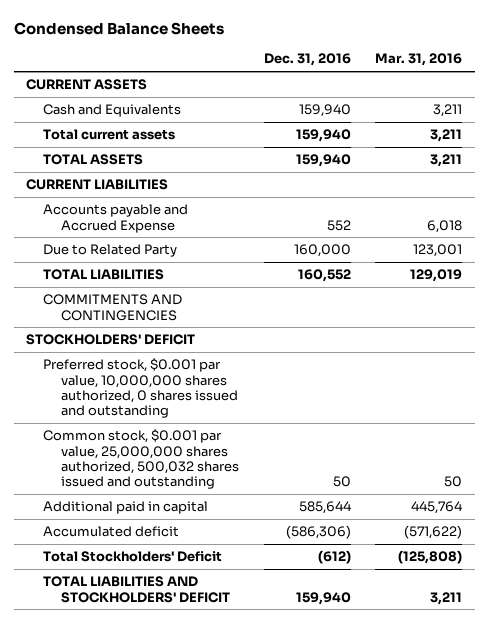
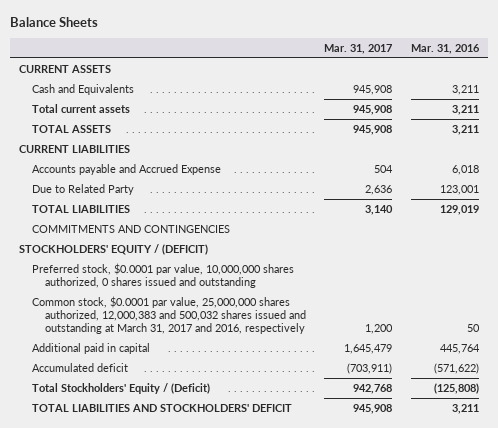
[13,21,224,35] Condensed Balance Sheets -> [10,17,99,28] Balance Sheets
[263,53,351,67] Dec. 31, 2016 -> none
none -> [324,44,393,55] Mar. 31, 2017
[25,334,195,346] STOCKHOLDERS' DEFICIT -> [19,243,209,255] STOCKHOLDERS' EQUITY / (DEFICIT)
[43,358,238,419] Preferred stock, $0.001 par value, 10,000,000 shares authorized, 0 shares issued and outstanding -> [32,262,295,288] Preferred stock, $0.0001 par value, 10,000,000 shares authorized, 0 shares issued and outstanding
[43,429,239,490] Common stock, $0.001 par value, 25,000,000 shares authorized, 500,032 shares issued and outstanding -> [32,295,306,335] Common stock, $0.0001 par value, 25,000,000 shares authorized, 12,000,383 and 500,032 shares issued and outstanding at March 31, 2017 and 2016, respectively
[43,551,223,563] Total Stockholders' Deficit -> [32,382,211,394] Total Stockholders' Equity / (Deficit)

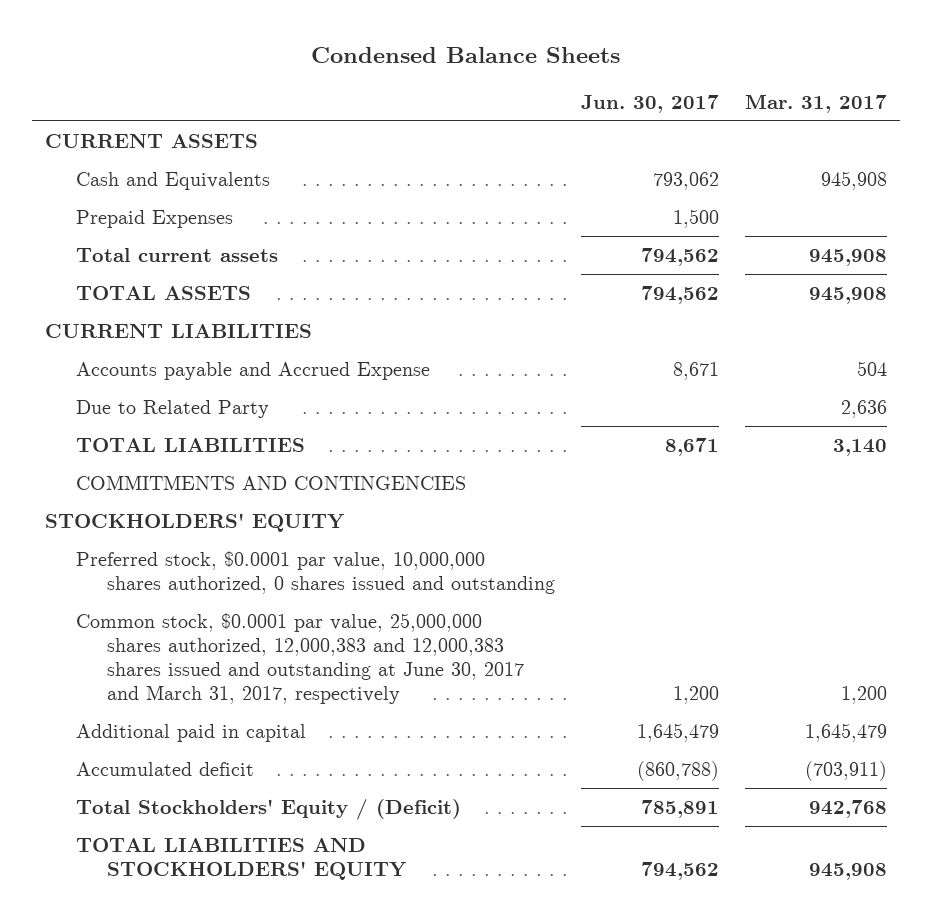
[10,17,99,28] Balance Sheets -> [311,47,621,64] Condensed Balance Sheets
[411,44,481,55] Mar. 31, 2016 -> none
none -> [580,94,719,113] Jun. 30, 2017
none -> [76,209,234,228] Prepaid Expenses
[19,243,209,255] STOCKHOLDERS' EQUITY / (DEFICIT) -> [45,512,345,532] STOCKHOLDERS' EQUITY
[32,295,306,335] Common stock, $0.0001 par value, 25,000,000 shares authorized, 12,000,383 and 500,032 shares issued and outstanding at March 31, 2017 and 2016, respectively -> [76,612,524,705] Common stock, $0.0001 par value, 25,000,000 shares authorized, 12,000,383 and 12,000,383 shares issued and outstanding at June 30, 2017 and March 31, 2017, respectively
[32,403,293,412] TOTAL LIABILITIES AND STOCKHOLDERS' DEFICIT -> [76,837,406,880] TOTAL LIABILITIES AND STOCKHOLDERS' EQUITY

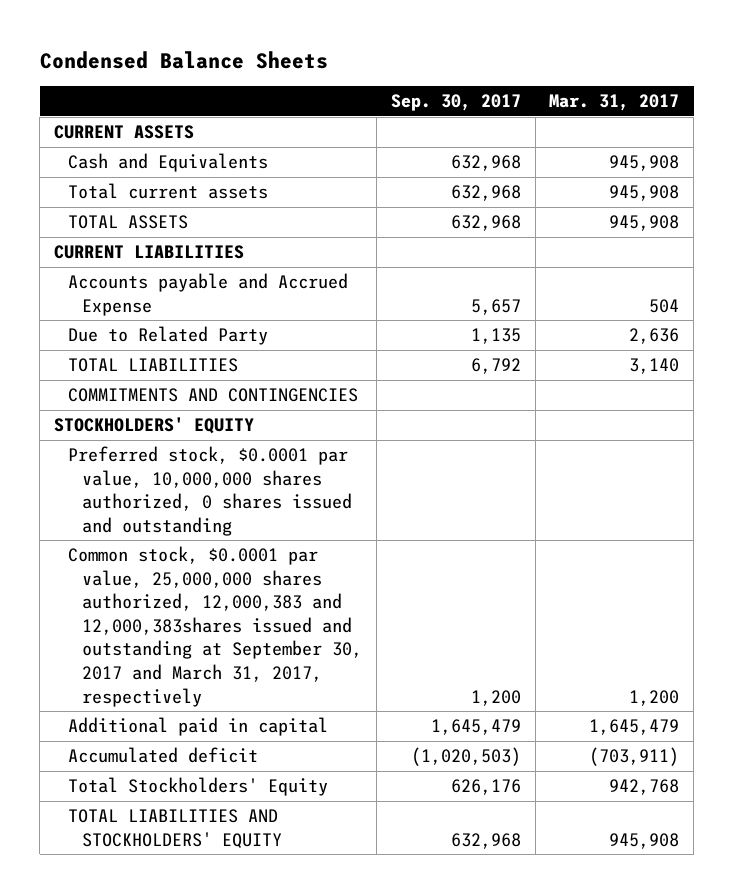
[580,94,719,113] Jun. 30, 2017 -> none
none -> [390,94,521,112] Sep. 30, 2017
[76,209,234,228] Prepaid Expenses -> none
[76,612,524,705] Common stock, $0.0001 par value, 25,000,000 shares authorized, 12,000,383 and 12,000,383 shares issued and outstanding at June 30, 2017 and March 31, 2017, respectively -> [68,546,363,707] Common stock, $0.0001 par value, 25,000,000 shares authorized, 12,000,383 and 12,000,383shares issued and outstanding at September 30, 2017 and March 31, 2017, respectively
[76,798,462,820] Total Stockholders' Equity / (Deficit) -> [68,777,329,797] Total Stockholders' Equity

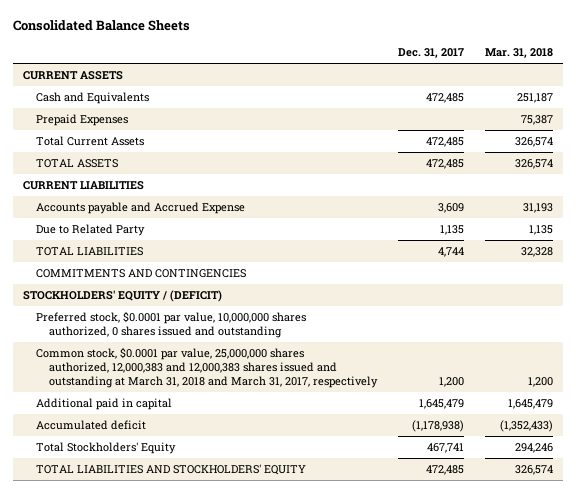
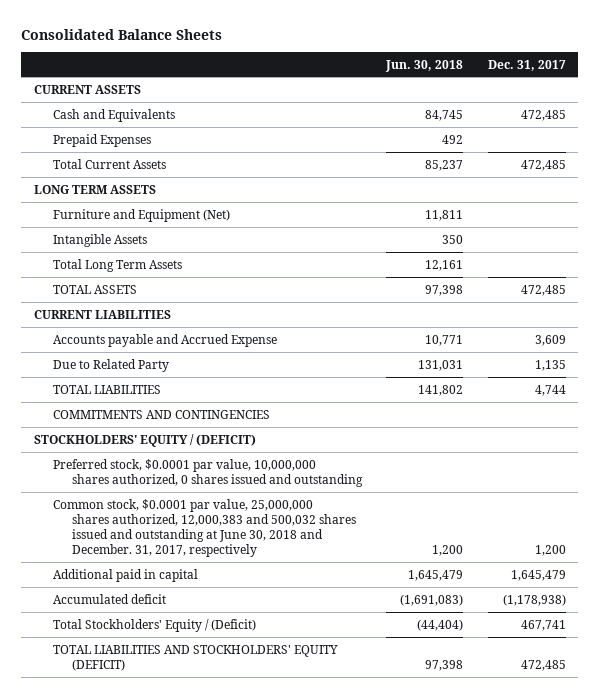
[484,48,553,59] Mar. 31, 2018 -> none
none -> [385,59,464,72] Jun. 30, 2018
none -> [33,184,156,194] LONG TERM ASSETS
none -> [52,208,230,222] Furniture and Equipment (Net)
none -> [52,233,147,247] Intangible Assets
none -> [52,258,182,272] Total Long Term Assets
[36,347,379,388] Common stock, $0.0001 par value, 25,000,000 shares authorized, 12,000,383 and 12,000,383 shares issued and outstanding at March 31, 2018 and March 31, 2017, respectively -> [52,498,356,557] Common stock, $0.0001 par value, 25,000,000 shares authorized, 12,000,383 and 500,032 shares issued and outstanding at June 30, 2018 and December. 31, 2017, respectively
[36,442,177,455] Total Stockholders' Equity -> [52,618,256,632] Total Stockholders' Equity / (Deficit)
[36,464,307,476] TOTAL LIABILITIES AND STOCKHOLDERS' EQUITY -> [52,644,338,671] TOTAL LIABILITIES AND STOCKHOLDERS' EQUITY (DEFICIT)

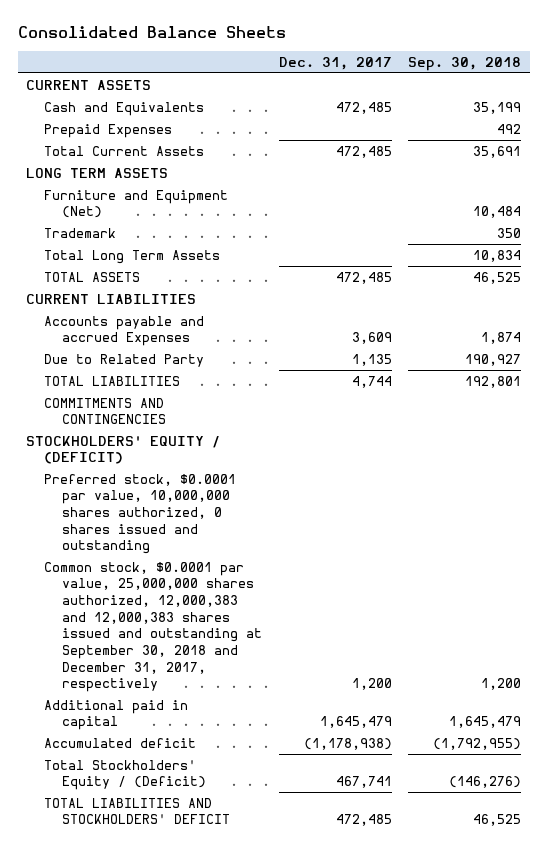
[385,59,464,72] Jun. 30, 2018 -> none
none -> [408,56,522,71] Sep. 30, 2018
[52,233,147,247] Intangible Assets -> [44,227,117,238] Trademark
[52,333,277,347] Accounts payable and Accrued Expense -> [44,315,205,347] Accounts payable and accrued Expenses
[52,498,356,557] Common stock, $0.0001 par value, 25,000,000 shares authorized, 12,000,383 and 500,032 shares issued and outstanding at June 30, 2018 and December. 31, 2017, respectively -> [44,561,262,693] Common stock, $0.0001 par value, 25,000,000 shares authorized, 12,000,383 and 12,000,383 shares issued and outstanding at September 30, 2018 and December 31, 2017, respectively
[52,644,338,671] TOTAL LIABILITIES AND STOCKHOLDERS' EQUITY (DEFICIT) -> [44,797,230,825] TOTAL LIABILITIES AND STOCKHOLDERS' DEFICIT

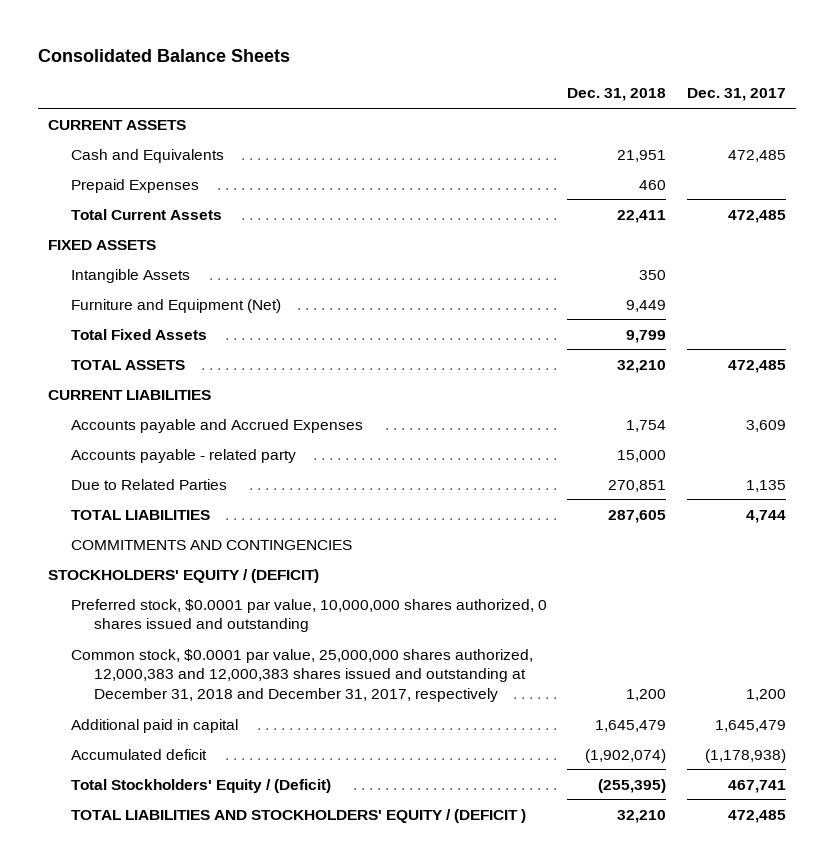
[408,56,522,71] Sep. 30, 2018 -> none
none -> [567,88,667,102] Dec. 31, 2018
[26,167,169,178] LONG TERM ASSETS -> [48,239,157,250] FIXED ASSETS
none -> [71,268,191,283] Intangible Assets
[44,227,117,238] Trademark -> none
[44,249,221,264] Total Long Term Assets -> [71,328,208,340] Total Fixed Assets
[44,315,205,347] Accounts payable and accrued Expenses -> [71,418,364,433] Accounts payable and Accrued Expenses
none -> [71,448,297,463] Accounts payable - related party
[44,353,205,367] Due to Related Party -> [71,478,228,490] Due to Related Parties
[44,561,262,693] Common stock, $0.0001 par value, 25,000,000 shares authorized, 12,000,383 and 12,000,383 shares issued and outstanding at September 30, 2018 and December 31, 2017, respectively -> [71,648,534,703] Common stock, $0.0001 par value, 25,000,000 shares authorized, 12,000,383 and 12,000,383 shares issued and outstanding at December 31, 2018 and December 31, 2017, respectively
[44,797,230,825] TOTAL LIABILITIES AND STOCKHOLDERS' DEFICIT -> [71,808,527,823] TOTAL LIABILITIES AND STOCKHOLDERS' EQUITY / (DEFICIT )

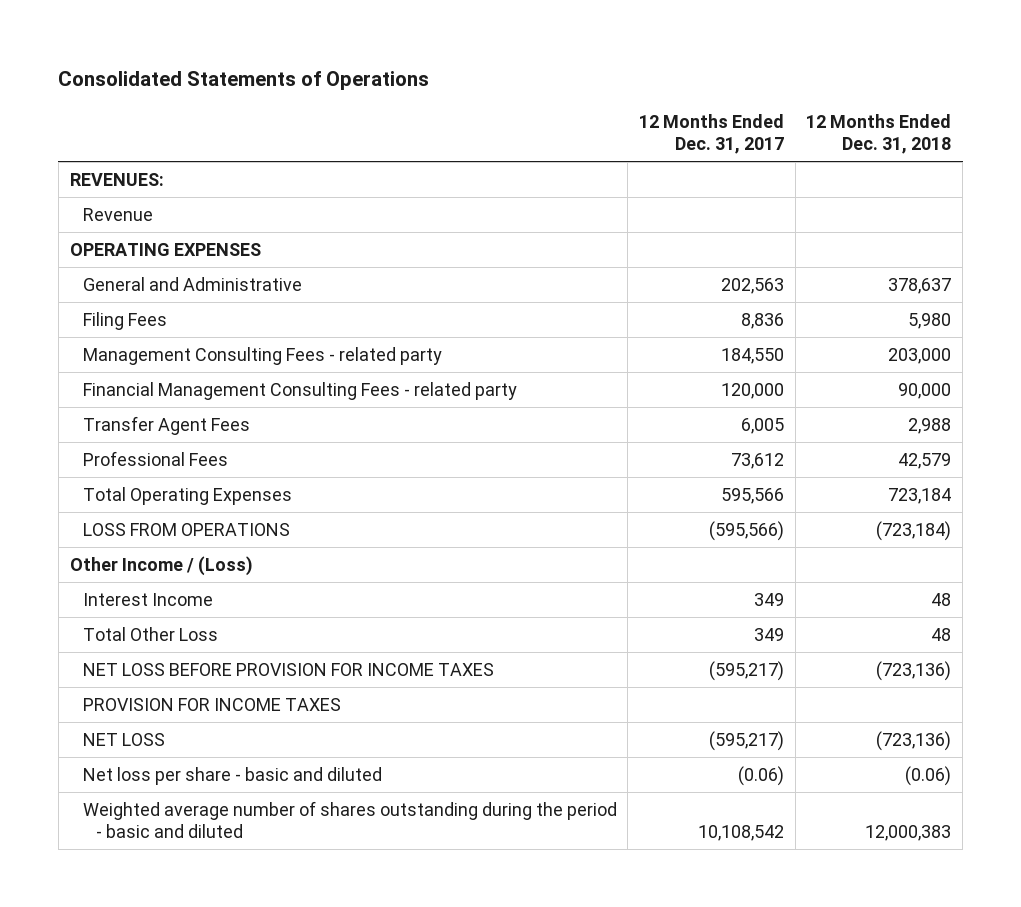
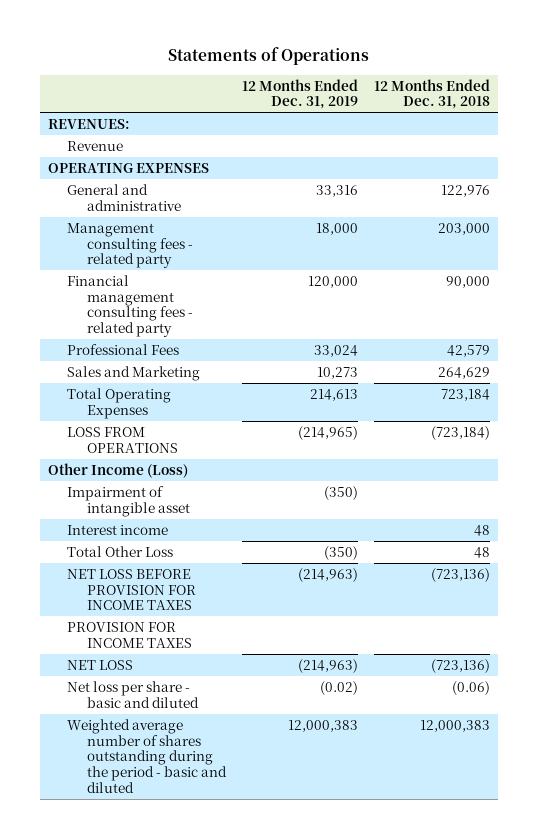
[58,71,430,91] Consolidated Statements of Operations -> [167,47,369,66] Statements of Operations
[639,114,785,155] 12 Months Ended Dec. 31, 2017 -> none
none -> [241,78,358,110] 12 Months Ended Dec. 31, 2019
[82,311,167,330] Filing Fees -> none
[82,415,250,435] Transfer Agent Fees -> none
[82,276,302,291] General and Administrative -> [67,184,181,211] General and administrative
[888,277,952,294] 378,637 -> [440,185,490,198] 122,976
[82,346,442,365] Management Consulting Fees - related party -> [67,223,193,269] Management consulting fees - related party
[82,381,517,400] Financial Management Consulting Fees - related party -> [67,275,193,337] Financial management consulting fees - related party
none -> [67,366,201,382] Sales and Marketing
[69,555,253,576] Other Income / (Loss) -> [47,463,188,479] Other Income (Loss)
none -> [67,486,190,517] Impairment of intangible asset
[82,592,213,606] Interest Income -> [67,525,169,536] Interest income

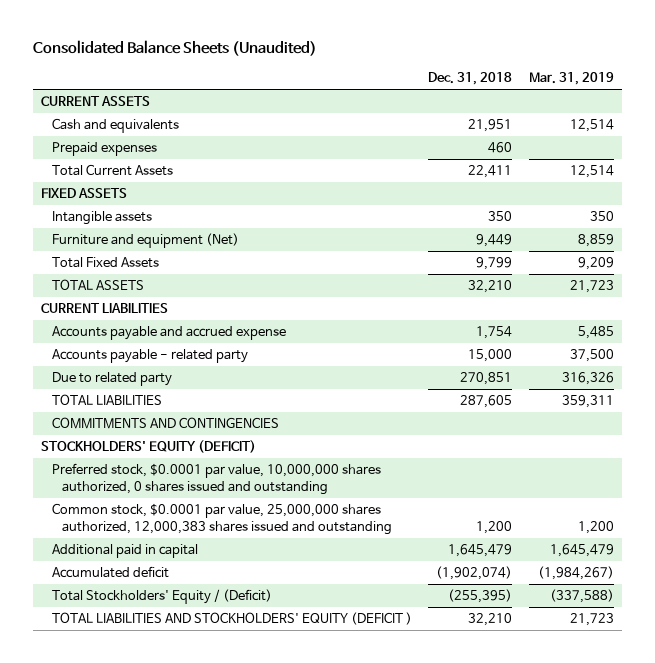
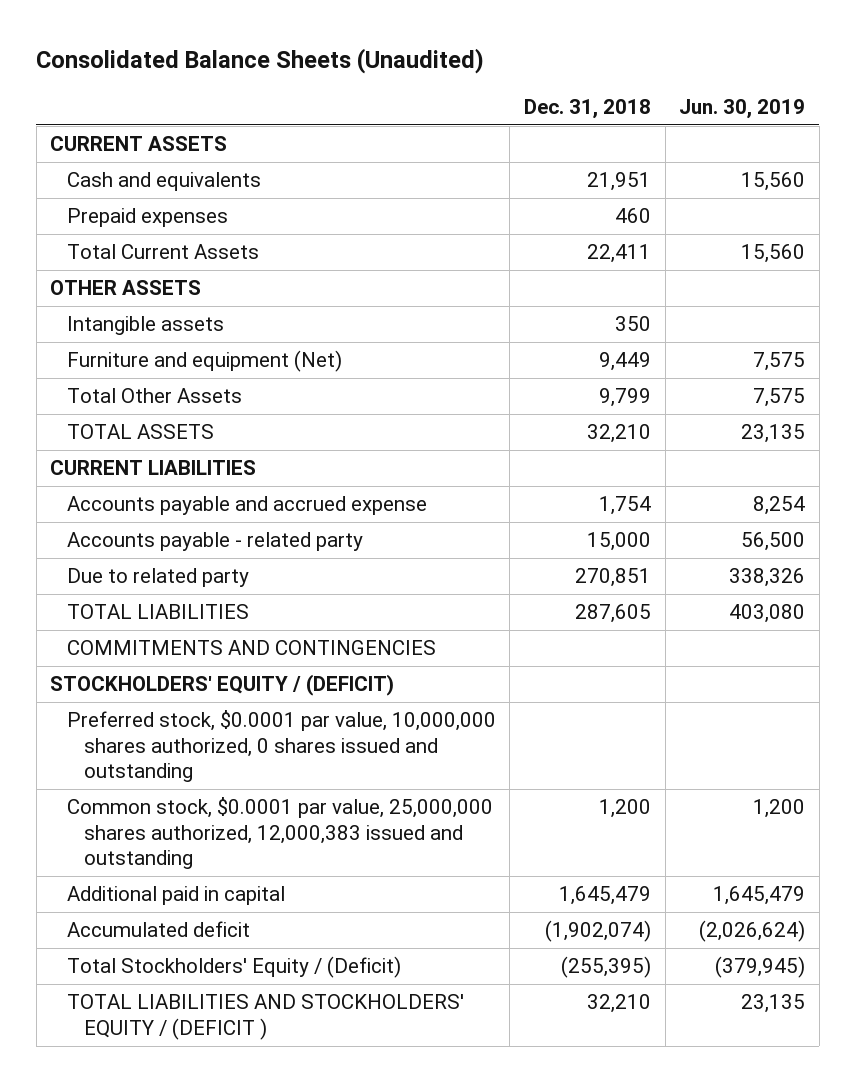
[528,72,614,86] Mar. 31, 2019 -> none
none -> [679,98,806,119] Jun. 30, 2019
[41,188,128,199] FIXED ASSETS -> [50,280,202,296] OTHER ASSETS
[51,257,159,269] Total Fixed Assets -> [66,388,242,404] Total Other Assets
[41,440,257,454] STOCKHOLDERS' EQUITY (DEFICIT) -> [50,674,395,697] STOCKHOLDERS' EQUITY / (DEFICIT)
[51,503,393,535] Common stock, $0.0001 par value, 25,000,000 shares authorized, 12,000,383 shares issued and outstanding -> [66,797,493,869] Common stock, $0.0001 par value, 25,000,000 shares authorized, 12,000,383 issued and outstanding
[51,612,412,626] TOTAL LIABILITIES AND STOCKHOLDERS' EQUITY (DEFICIT ) -> [66,994,464,1040] TOTAL LIABILITIES AND STOCKHOLDERS' EQUITY / (DEFICIT )

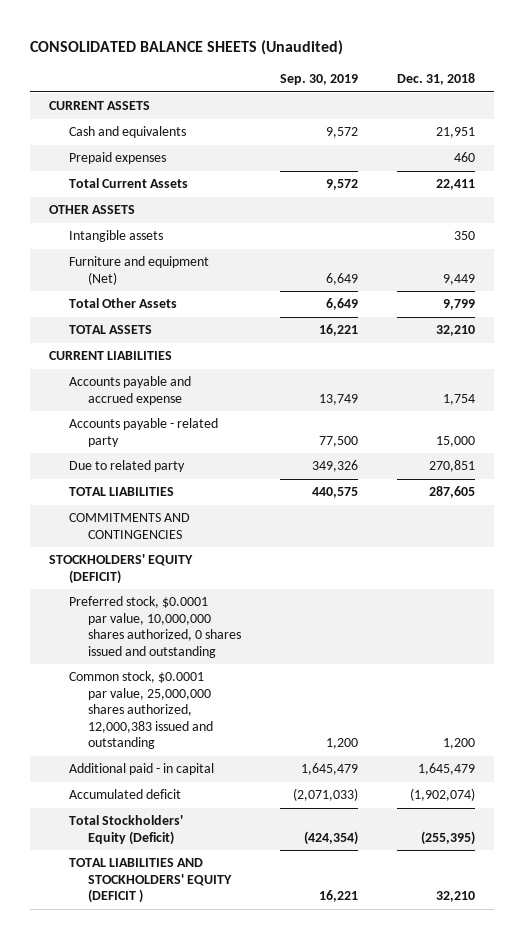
[36,47,485,74] Consolidated Balance Sheets (Unaudited) -> [30,39,344,55] CONSOLIDATED BALANCE SHEETS (Unaudited)
[679,98,806,119] Jun. 30, 2019 -> none
none -> [279,74,358,86] Sep. 30, 2019
[50,674,395,697] STOCKHOLDERS' EQUITY / (DEFICIT) -> [49,554,194,584] STOCKHOLDERS' EQUITY (DEFICIT)
[66,886,285,906] Additional paid in capital -> [68,763,214,776] Additional paid - in capital
[66,956,401,979] Total Stockholders' Equity / (Deficit) -> [68,815,183,845] Total Stockholders' Equity (Deficit)
[66,994,464,1040] TOTAL LIABILITIES AND STOCKHOLDERS' EQUITY / (DEFICIT ) -> [68,858,233,904] TOTAL LIABILITIES AND STOCKHOLDERS' EQUITY (DEFICIT )

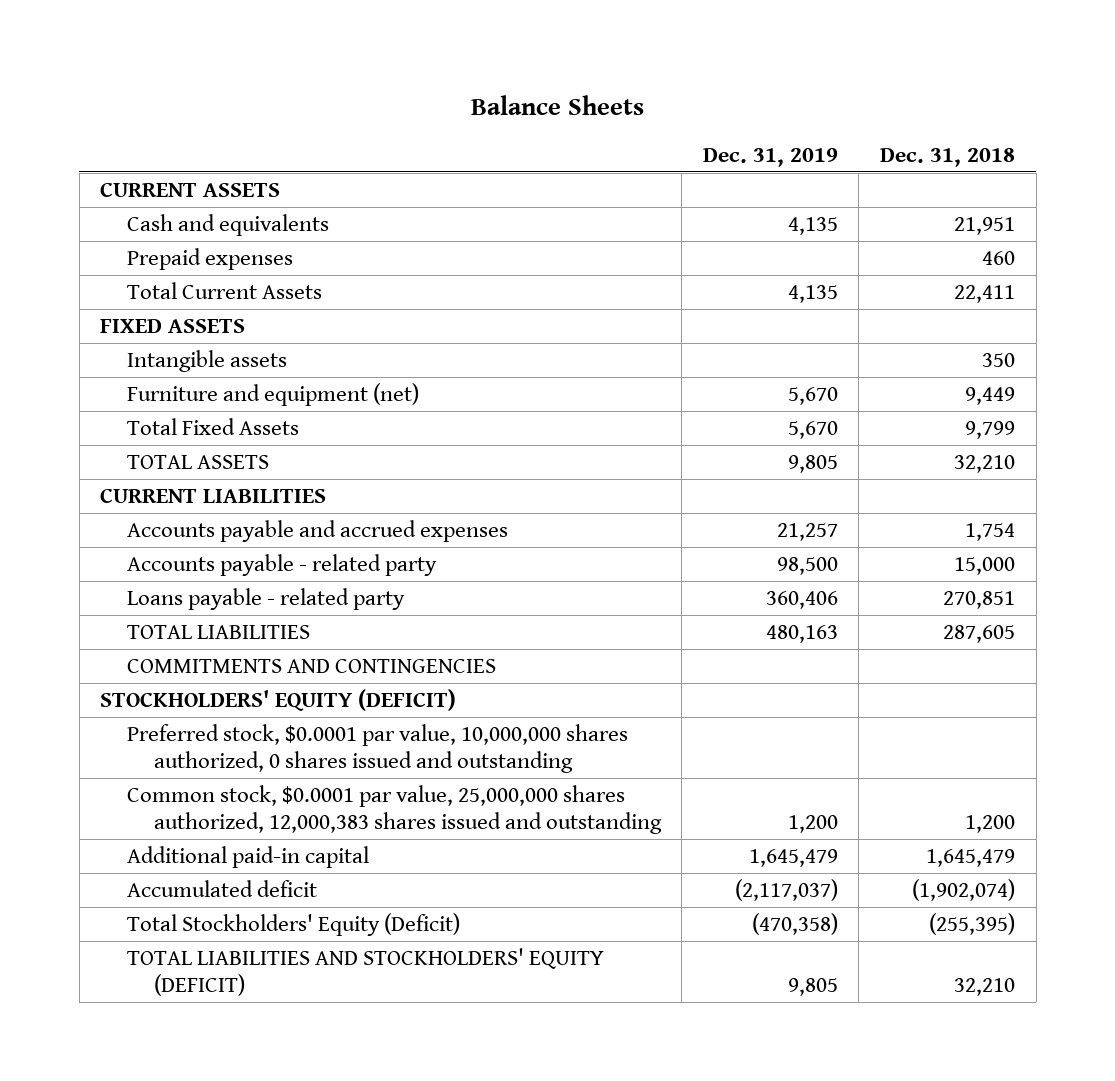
[30,39,344,55] CONSOLIDATED BALANCE SHEETS (Unaudited) -> [470,94,644,115] Balance Sheets
[279,74,358,86] Sep. 30, 2019 -> none
none -> [702,147,838,167] Dec. 31, 2019
[49,205,136,215] OTHER ASSETS -> [100,319,246,334] FIXED ASSETS
[68,256,209,285] Furniture and equipment (Net) -> [127,383,420,407] Furniture and equipment (net)
[68,298,177,309] Total Other Assets -> [127,418,300,436] Total Fixed Assets
[68,376,191,405] Accounts payable and accrued expense -> [127,520,509,543] Accounts payable and accrued expenses
[68,460,185,473] Due to related party -> [127,588,406,611] Loans payable - related party
[68,671,214,750] Common stock, $0.0001 par value, 25,000,000 shares authorized, 12,000,383 issued and outstanding -> [127,785,662,834] Common stock, $0.0001 par value, 25,000,000 shares authorized, 12,000,383 shares issued and outstanding
[68,763,214,776] Additional paid - in capital -> [127,846,370,869] Additional paid-in capital
[68,858,233,904] TOTAL LIABILITIES AND STOCKHOLDERS' EQUITY (DEFICIT ) -> [127,948,605,996] TOTAL LIABILITIES AND STOCKHOLDERS' EQUITY (DEFICIT)

